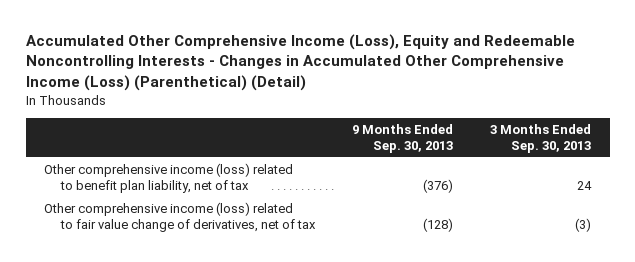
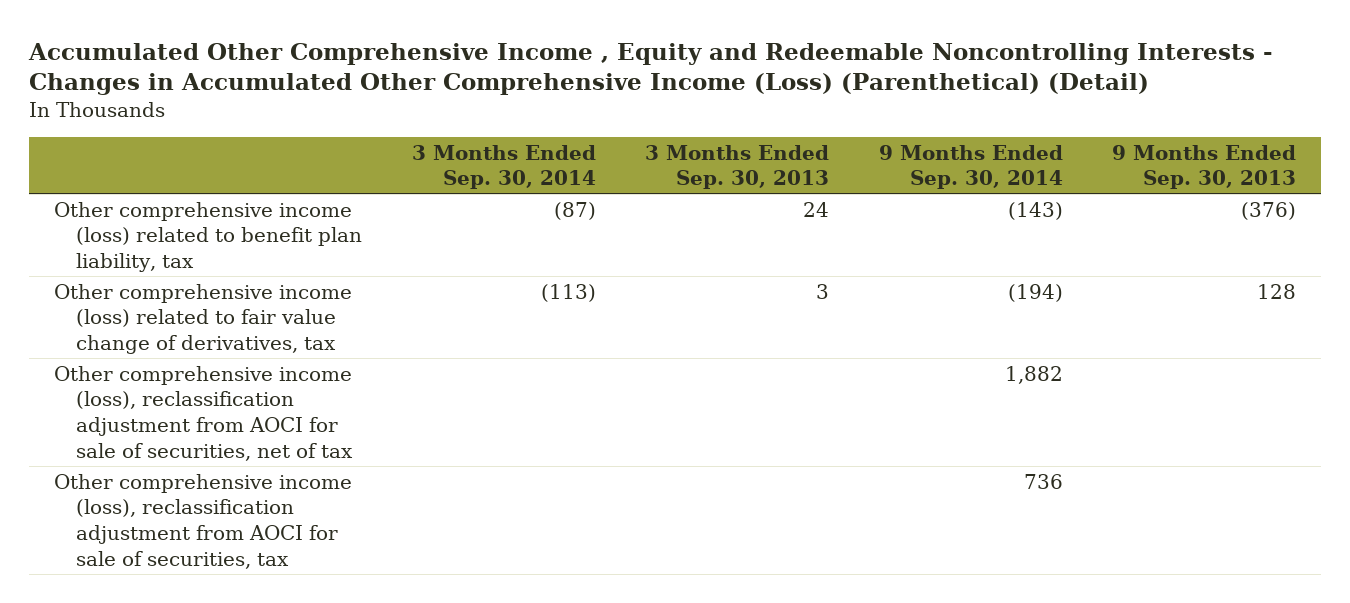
[25,34,575,91] Accumulated Other Comprehensive Income (Loss), Equity and Redeemable Noncontrolling Interests - Changes in Accumulated Other Comprehensive Income (Loss) (Parenthetical) (Detail) -> [27,42,1273,96] Accumulated Other Comprehensive Income , Equity and Redeemable Noncontrolling Interests - Changes in Accumulated Other Comprehensive Income (Loss) (Parenthetical) (Detail)
none -> [411,144,596,190] 3 Months Ended Sep. 30, 2014
none -> [878,144,1063,190] 9 Months Ended Sep. 30, 2014
[44,162,294,194] Other comprehensive income (loss) related to benefit plan liability, net of tax -> [53,201,363,272] Other comprehensive income (loss) related to benefit plan liability, tax
[44,201,317,233] Other comprehensive income (loss) related to fair value change of derivatives, net of tax -> [53,283,352,354] Other comprehensive income (loss) related to fair value change of derivatives, tax
[423,218,454,233] (128) -> [1257,283,1297,299] 128
[575,218,592,233] (3) -> [816,283,830,299] 3
none -> [53,365,354,461] Other comprehensive income (loss), reclassification adjustment from AOCI for sale of securities, net of tax
none -> [53,473,352,569] Other comprehensive income (loss), reclassification adjustment from AOCI for sale of securities, tax

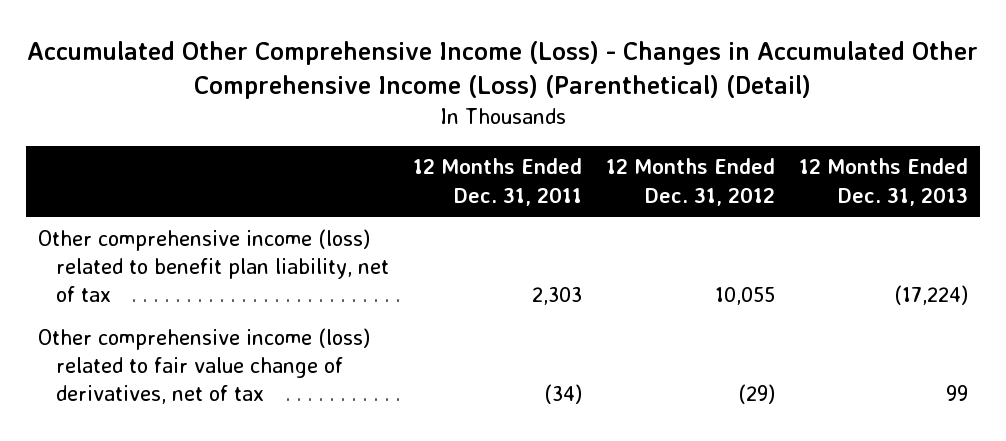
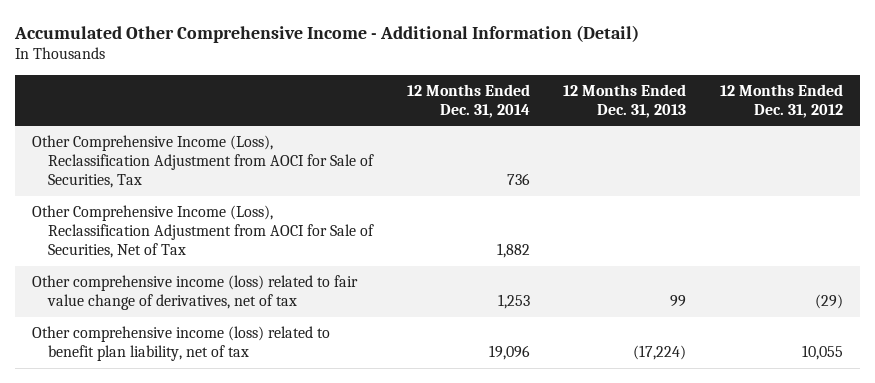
[26,40,978,99] Accumulated Other Comprehensive Income (Loss) - Changes in Accumulated Other Comprehensive Income (Loss) (Parenthetical) (Detail) -> [13,24,639,43] Accumulated Other Comprehensive Income - Additional Information (Detail)
[412,158,582,206] 12 Months Ended Dec. 31, 2011 -> none
none -> [406,83,530,118] 12 Months Ended Dec. 31, 2014
none -> [31,134,374,189] Other Comprehensive Income (Loss), Reclassification Adjustment from AOCI for Sale of Securities, Tax
none -> [31,204,374,259] Other Comprehensive Income (Loss), Reclassification Adjustment from AOCI for Sale of Securities, Net of Tax
[37,228,389,303] Other comprehensive income (loss) related to benefit plan liability, net of tax -> [31,325,330,362] Other comprehensive income (loss) related to benefit plan liability, net of tax

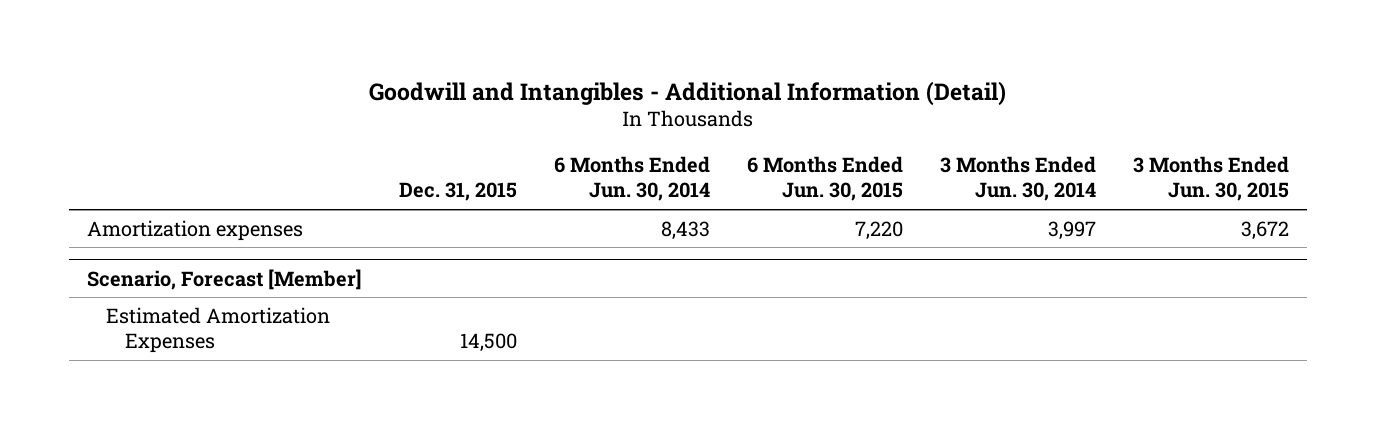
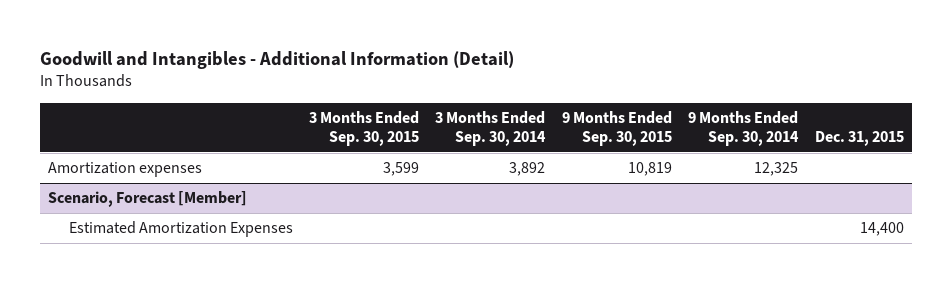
[554,156,711,202] 6 Months Ended Jun. 30, 2014 -> none
[747,156,904,202] 6 Months Ended Jun. 30, 2015 -> none
[940,156,1097,202] 3 Months Ended Jun. 30, 2014 -> none
[1132,156,1289,202] 3 Months Ended Jun. 30, 2015 -> none
none -> [309,110,420,146] 3 Months Ended Sep. 30, 2015
none -> [435,110,547,146] 3 Months Ended Sep. 30, 2014
none -> [561,110,672,146] 9 Months Ended Sep. 30, 2015
none -> [688,110,800,146] 9 Months Ended Sep. 30, 2014
[460,333,518,353] 14,500 -> [859,222,904,237] 14,400

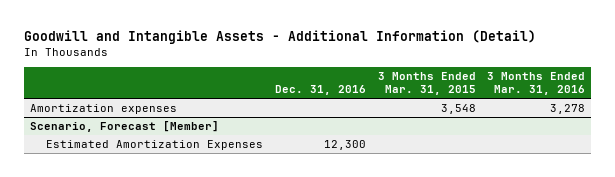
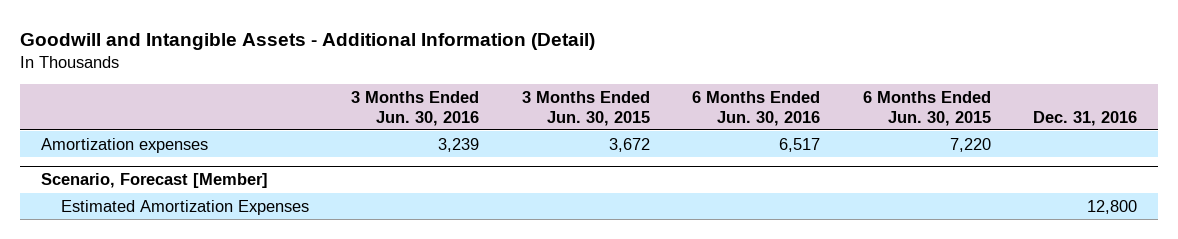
[377,72,476,96] 3 Months Ended Mar. 31, 2015 -> none
[487,72,586,96] 3 Months Ended Mar. 31, 2016 -> none
none -> [351,90,480,126] 3 Months Ended Jun. 30, 2016
none -> [521,90,650,126] 3 Months Ended Jun. 30, 2015
none -> [692,90,821,126] 6 Months Ended Jun. 30, 2016
none -> [862,90,991,126] 6 Months Ended Jun. 30, 2015
[323,140,366,151] 12,300 -> [1087,199,1138,214] 12,800

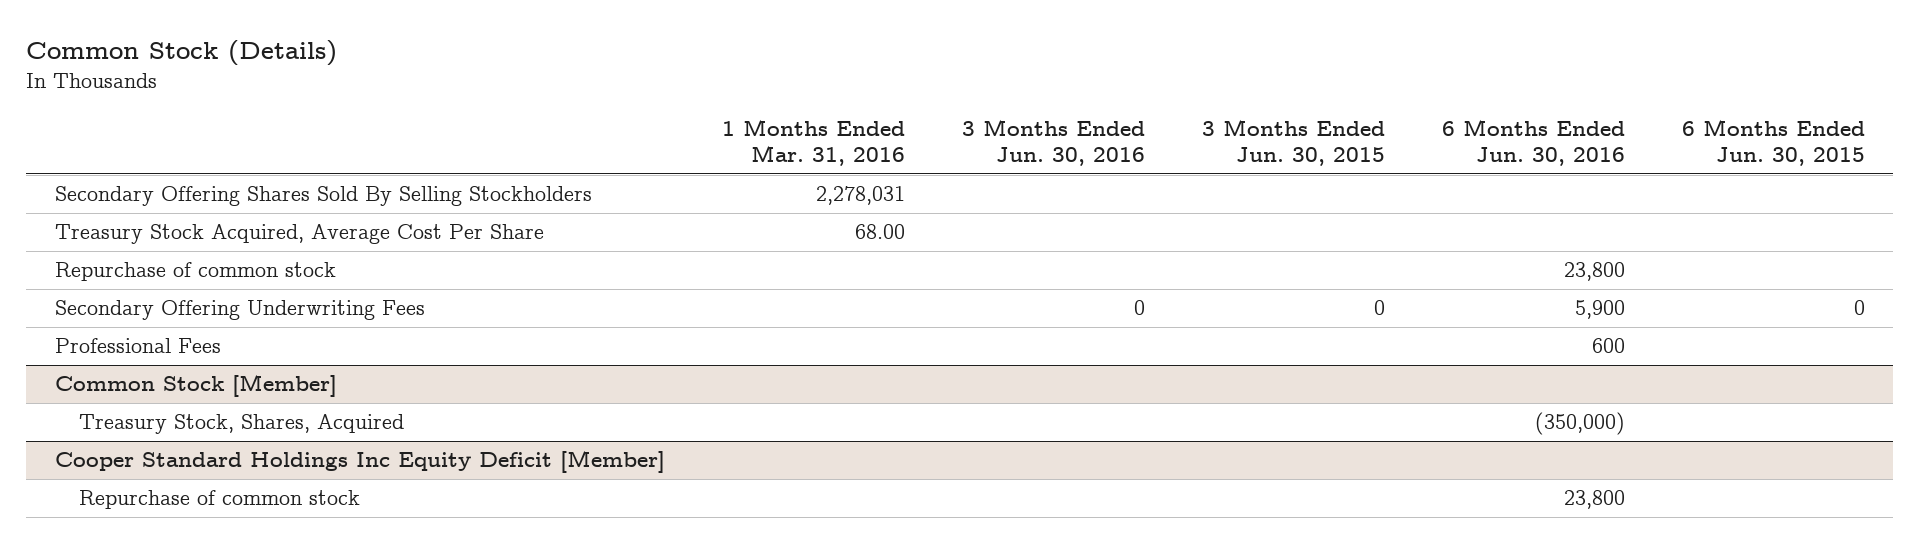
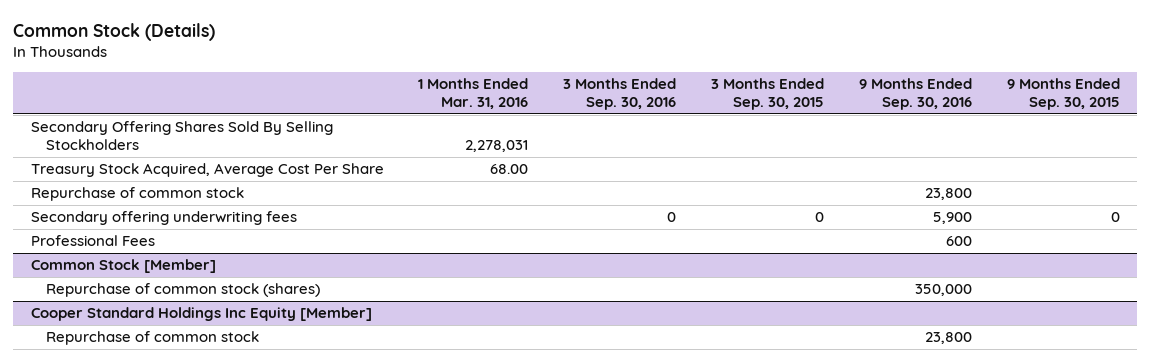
[961,119,1145,167] 3 Months Ended Jun. 30, 2016 -> none
[1201,119,1385,167] 3 Months Ended Jun. 30, 2015 -> none
[1441,119,1625,167] 6 Months Ended Jun. 30, 2016 -> none
[1681,119,1865,167] 6 Months Ended Jun. 30, 2015 -> none
none -> [563,78,677,111] 3 Months Ended Sep. 30, 2016
none -> [711,78,825,111] 3 Months Ended Sep. 30, 2015
none -> [858,78,972,111] 9 Months Ended Sep. 30, 2016
none -> [1006,78,1120,111] 9 Months Ended Sep. 30, 2015
[54,300,425,321] Secondary Offering Underwriting Fees -> [30,211,297,226] Secondary offering underwriting fees
[54,450,665,474] Cooper Standard Holdings Inc Equity Deficit [Member] -> none
[79,490,361,510] Repurchase of common stock -> none
[79,414,405,435] Treasury Stock, Shares, Acquired -> [46,283,321,298] Repurchase of common stock (shares)
none -> [30,307,372,322] Cooper Standard Holdings Inc Equity [Member]
none -> [46,331,260,346] Repurchase of common stock

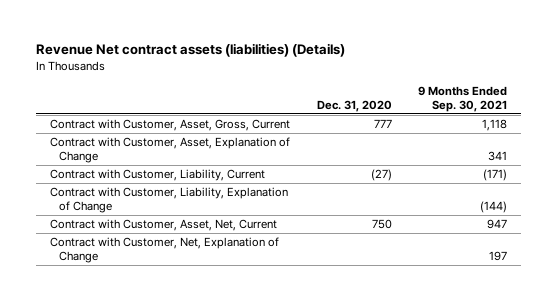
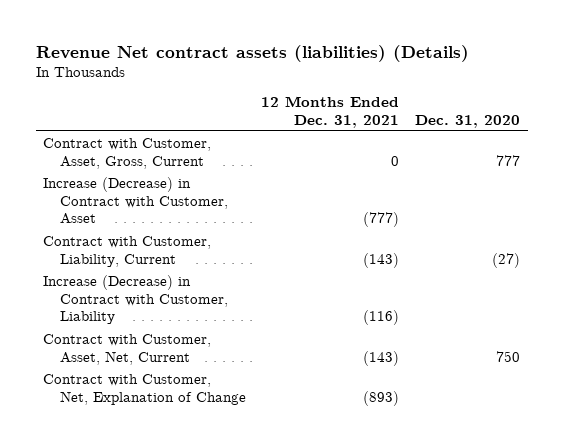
[418,85,508,112] 9 Months Ended Sep. 30, 2021 -> none
none -> [261,96,400,128] 12 Months Ended Dec. 31, 2021
[49,137,290,164] Contract with Customer, Asset, Explanation of Change -> [43,176,228,225] Increase (Decrease) in Contract with Customer, Asset
[49,187,288,214] Contract with Customer, Liability, Explanation of Change -> [43,274,228,325] Increase (Decrease) in Contract with Customer, Liability

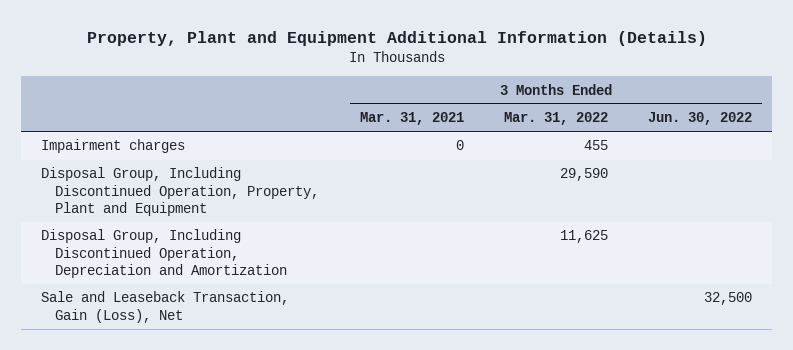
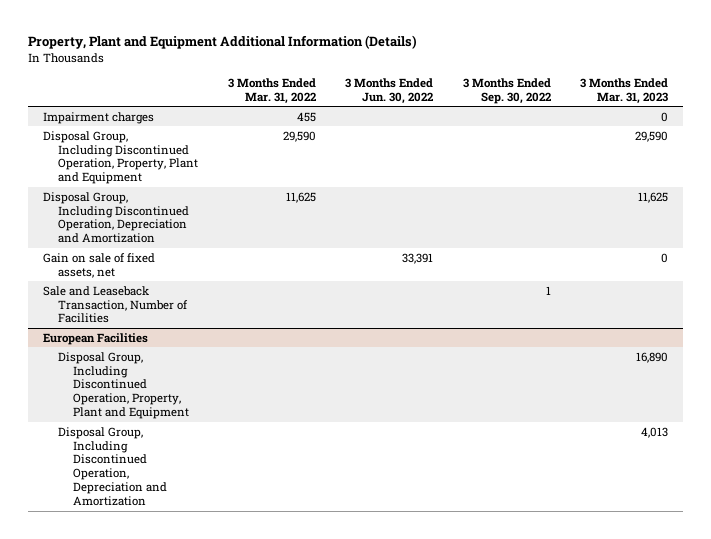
[359,112,464,126] Mar. 31, 2021 -> none
none -> [462,77,551,104] 3 Months Ended Sep. 30, 2022
none -> [580,77,669,104] 3 Months Ended Mar. 31, 2023
[40,291,289,323] Sale and Leaseback Transaction, Gain (Loss), Net -> [43,252,156,278] Gain on sale of fixed assets, net
[704,292,753,306] 32,500 -> [402,252,434,264] 33,391
none -> [43,285,189,324] Sale and Leaseback Transaction, Number of Facilities
none -> [43,332,149,345] European Facilities
none -> [58,351,190,420] Disposal Group, Including Discontinued Operation, Property, Plant and Equipment
none -> [58,426,168,507] Disposal Group, Including Discontinued Operation, Depreciation and Amortization

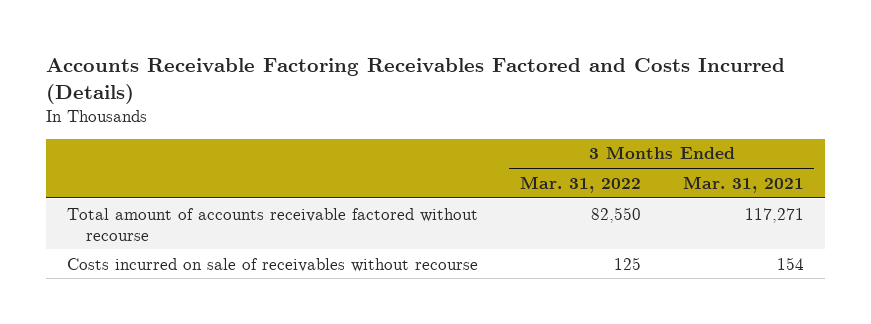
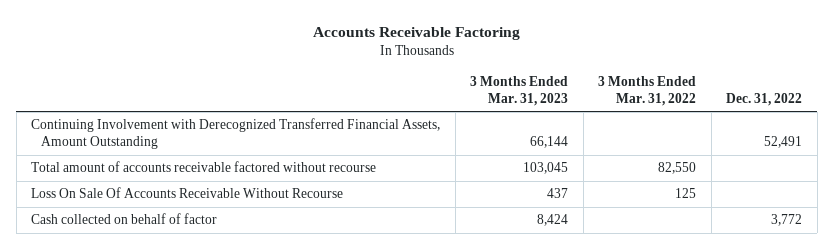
[45,58,785,104] Accounts Receivable Factoring Receivables Factored and Costs Incurred (Details) -> [312,27,520,41] Accounts Receivable Factoring
[682,175,804,193] Mar. 31, 2021 -> none
none -> [470,75,569,106] 3 Months Ended Mar. 31, 2023
none -> [726,92,803,106] Dec. 31, 2022
none -> [31,118,441,150] Continuing Involvement with Derecognized Transferred Financial Assets, Amount Outstanding
[66,257,478,272] Costs incurred on sale of receivables without recourse -> [31,187,344,199] Loss On Sale Of Accounts Receivable Without Recourse
none -> [31,213,218,225] Cash collected on behalf of factor

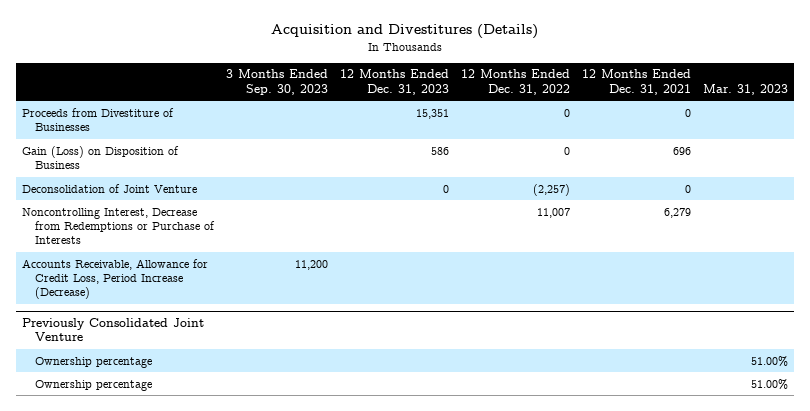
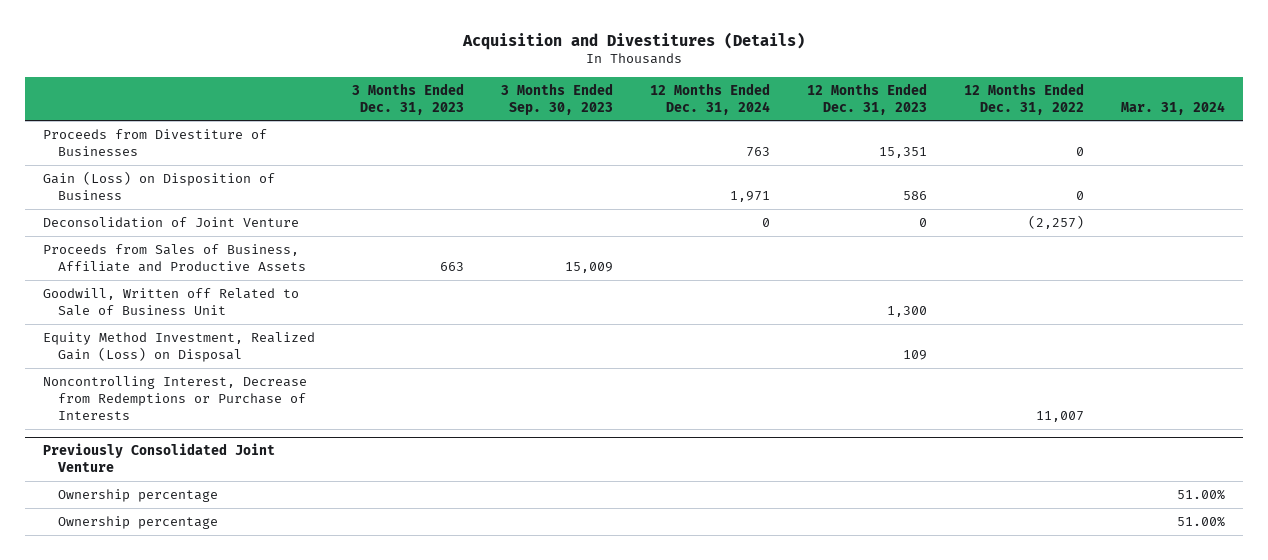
[581,69,691,95] 12 Months Ended Dec. 31, 2021 -> none
[702,83,788,95] Mar. 31, 2023 -> none
none -> [352,82,465,115] 3 Months Ended Dec. 31, 2023
none -> [650,82,771,115] 12 Months Ended Dec. 31, 2024
none -> [1120,100,1225,115] Mar. 31, 2024
none -> [43,243,307,272] Proceeds from Sales of Business, Affiliate and Productive Assets
none -> [43,287,300,316] Goodwill, Written off Related to Sale of Business Unit
none -> [43,331,316,362] Equity Method Investment, Realized Gain (Loss) on Disposal
[21,258,208,300] Accounts Receivable, Allowance for Credit Loss, Period Increase (Decrease) -> none

